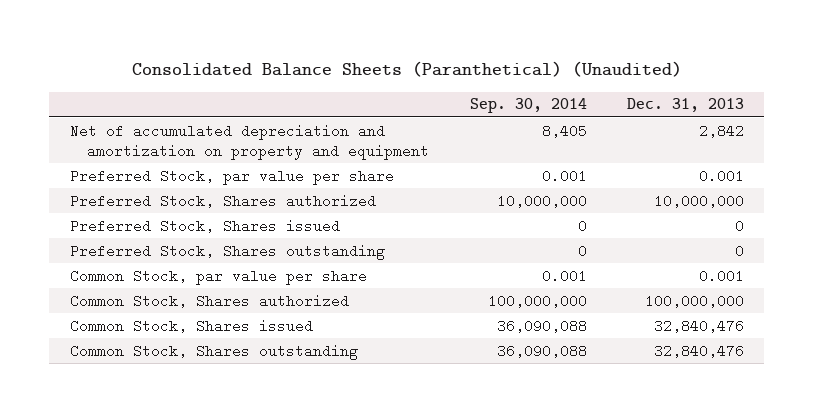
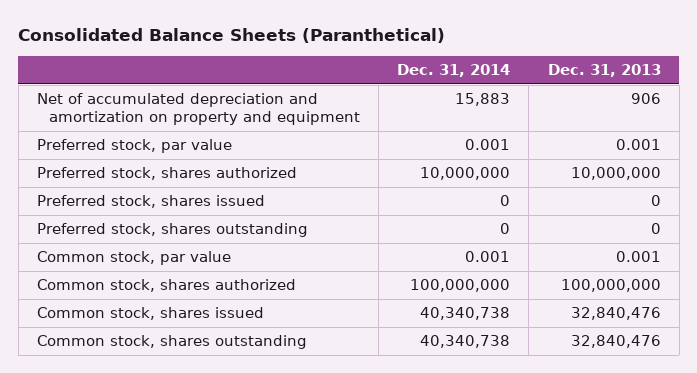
[131,61,682,78] Consolidated Balance Sheets (Paranthetical) (Unaudited) -> [18,28,446,44] Consolidated Balance Sheets (Paranthetical)
[469,98,587,114] Sep. 30, 2014 -> none
none -> [397,64,511,78] Dec. 31, 2014
[699,123,745,138] 2,842 -> [630,93,661,105] 906
[69,168,394,185] Preferred Stock, par value per share -> [36,139,232,154] Preferred stock, par value
[69,193,376,208] Preferred Stock, Shares authorized -> [36,167,297,181] Preferred stock, shares authorized
[69,218,340,233] Preferred Stock, Shares issued -> [36,195,265,209] Preferred stock, shares issued
[69,243,385,260] Preferred Stock, Shares outstanding -> [36,223,308,238] Preferred stock, shares outstanding
[69,268,367,285] Common Stock, par value per share -> [36,251,231,266] Common stock, par value
[69,293,349,308] Common Stock, Shares authorized -> [36,279,296,293] Common stock, shares authorized
[69,318,313,333] Common Stock, Shares issued -> [36,307,264,321] Common stock, shares issued
[69,343,358,360] Common Stock, Shares outstanding -> [36,335,307,350] Common stock, shares outstanding

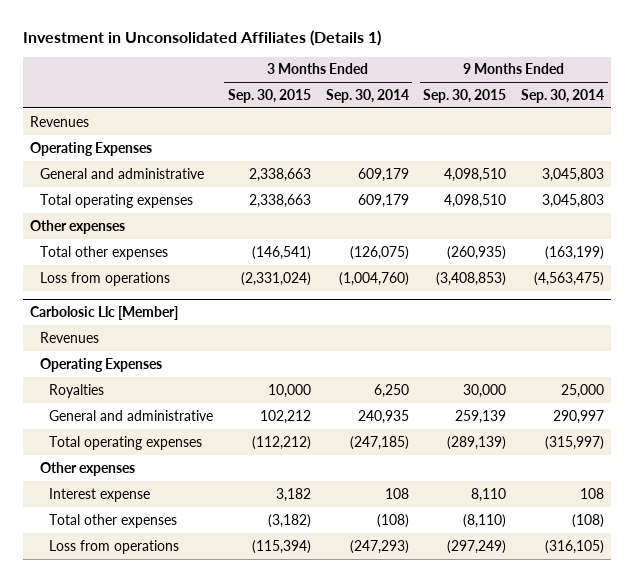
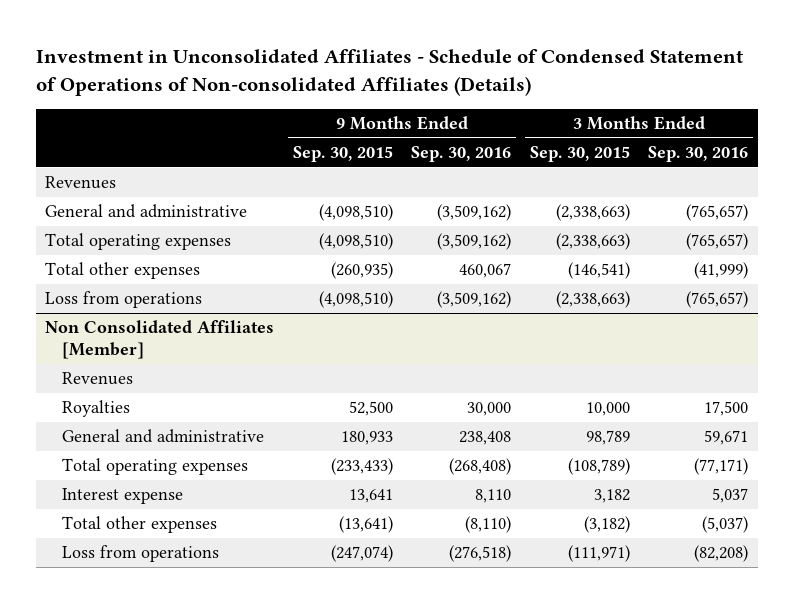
[22,30,381,47] Investment in Unconsolidated Affiliates (Details 1) -> [35,49,743,96] Investment in Unconsolidated Affiliates - Schedule of Condensed Statement of Operations of Non-consolidated Affiliates (Details)
[325,88,409,103] Sep. 30, 2014 -> none
[521,88,605,103] Sep. 30, 2014 -> none
none -> [411,145,512,162] Sep. 30, 2016
none -> [648,145,749,162] Sep. 30, 2016
[30,141,153,156] Operating Expenses -> none
[30,219,126,234] Other expenses -> none
[249,167,312,182] 2,338,663 -> [555,204,630,222] (2,338,663)
[444,167,507,182] 4,098,510 -> [318,204,393,222] (4,098,510)
[249,193,312,208] 2,338,663 -> [555,233,630,251] (2,338,663)
[444,193,507,208] 4,098,510 -> [318,233,393,251] (4,098,510)
[30,305,179,320] Carbolosic Llc [Member] -> none
[241,271,312,286] (2,331,024) -> [555,291,630,309] (2,338,663)
[436,271,507,286] (3,408,853) -> [318,291,393,309] (4,098,510)
none -> [45,320,275,360] Non Consolidated Affiliates [Member]
[39,357,162,372] Operating Expenses -> none
[39,461,135,476] Other expenses -> none
[463,383,507,398] 30,000 -> [348,401,393,417] 52,500
[260,409,312,424] 102,212 -> [585,430,630,446] 98,789
[455,409,507,424] 259,139 -> [340,431,393,446] 180,933
[252,435,312,450] (112,212) -> [567,458,630,476] (108,789)
[447,435,507,450] (289,139) -> [330,458,393,476] (233,433)
[471,487,507,502] 8,110 -> [348,489,393,504] 13,641
[463,513,507,528] (8,110) -> [338,516,393,534] (13,641)
[252,539,312,554] (115,394) -> [567,545,630,563] (111,971)
[447,539,507,554] (297,249) -> [330,545,393,563] (247,074)

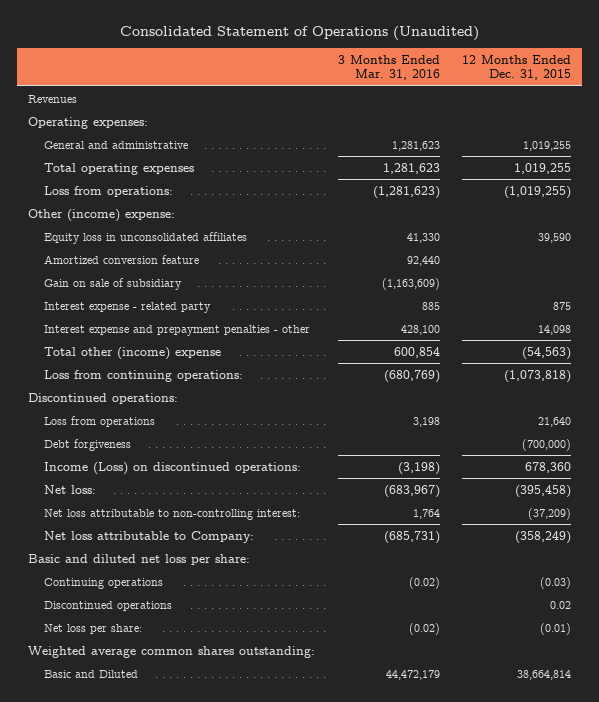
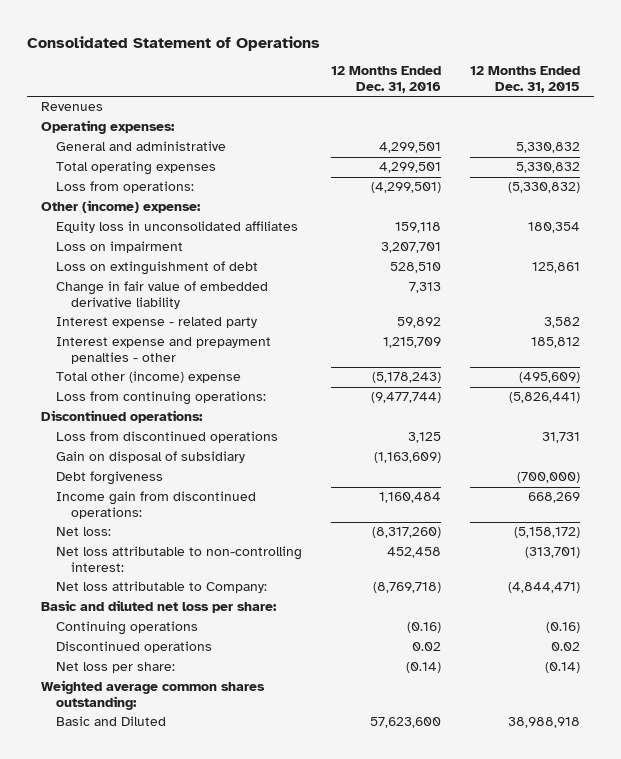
[119,25,479,41] Consolidated Statement of Operations (Unaudited) -> [26,35,320,51] Consolidated Statement of Operations
[337,55,440,81] 3 Months Ended Mar. 31, 2016 -> none
none -> [330,66,441,93] 12 Months Ended Dec. 31, 2016
[522,140,571,151] 1,019,255 -> [515,142,580,154] 5,330,832
[513,162,571,174] 1,019,255 -> [515,162,580,174] 5,330,832
[503,185,571,199] (1,019,255) -> [507,182,580,194] (5,330,832)
[44,254,200,264] Amortized conversion feature -> none
[44,277,183,290] Gain on sale of subsidiary -> none
[537,232,571,243] 39,590 -> [527,222,580,234] 180,354
none -> [56,241,184,254] Loss on impairment
none -> [56,261,259,276] Loss on extinguishment of debt
none -> [56,281,269,310] Change in fair value of embedded derivative liability
[552,301,571,310] 875 -> [543,317,580,329] 3,582
[537,324,571,335] 14,098 -> [530,337,580,349] 185,812
[521,346,571,360] (54,563) -> [518,372,580,384] (495,609)
[503,369,571,383] (1,073,818) -> [508,392,580,404] (5,826,441)
[44,415,156,427] Loss from operations -> [56,431,279,444] Loss from discontinued operations
[537,416,571,427] 21,640 -> [541,432,580,444] 31,731
none -> [56,451,246,464] Gain on disposal of subsidiary
[44,461,302,475] Income (Loss) on discontinued operations: -> [56,491,257,520] Income gain from discontinued operations:
[524,461,571,473] 678,360 -> [527,492,580,504] 668,269
[514,484,571,498] (395,458) -> [513,527,580,539] (5,158,172)
[527,507,571,520] (37,209) -> [524,547,580,559] (313,701)
[514,530,571,544] (358,249) -> [507,582,580,594] (4,844,471)
[539,576,571,589] (0.03) -> [545,622,580,634] (0.16)
[539,622,571,635] (0.01) -> [544,662,580,674] (0.14)
[516,669,571,680] 38,664,814 -> [507,717,580,729] 38,988,918

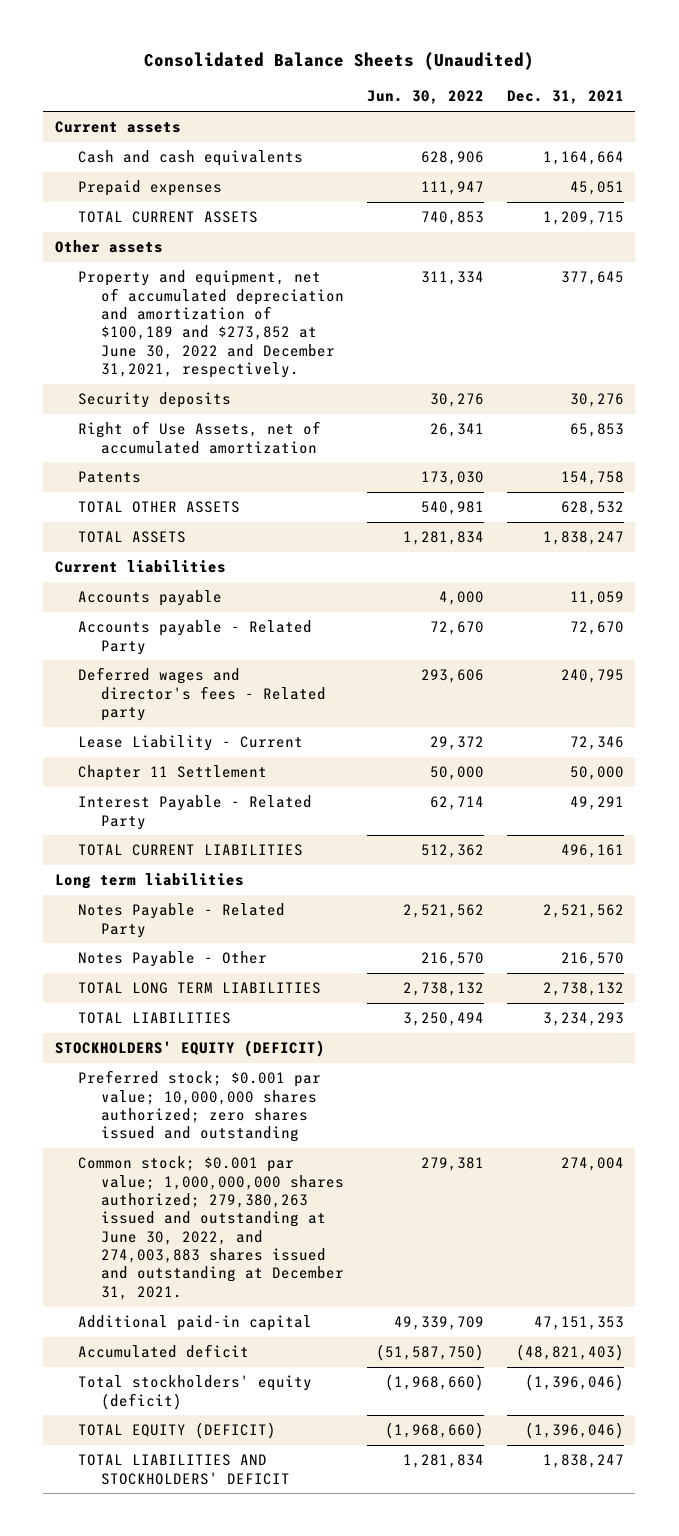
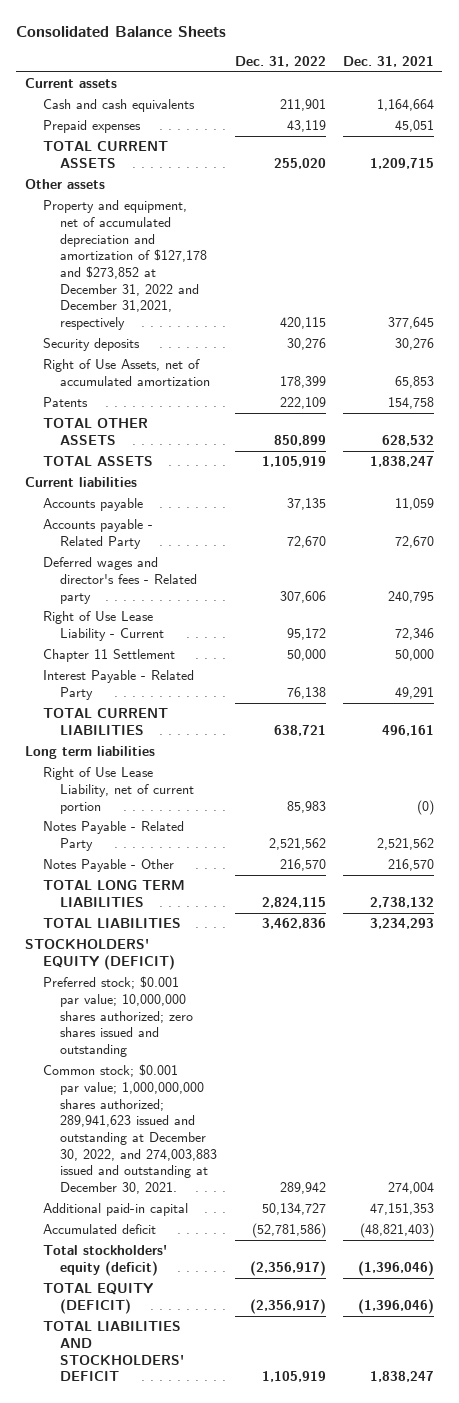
[144,52,535,71] Consolidated Balance Sheets (Unaudited) -> [16,26,227,38] Consolidated Balance Sheets
[367,90,485,105] Jun. 30, 2022 -> none
none -> [234,55,326,67] Dec. 31, 2022
[78,270,345,378] Property and equipment, net of accumulated depreciation and amortization of $100,189 and $273,852 at June 30, 2022 and December 31,2021, respectively. -> [42,200,208,330] Property and equipment, net of accumulated depreciation and amortization of $127,178 and $273,852 at December 31, 2022 and December 31,2021, respectively
[78,735,304,752] Lease Liability - Current -> [42,611,165,641] Right of Use Lease Liability - Current
none -> [42,767,195,814] Right of Use Lease Liability, net of current portion
[78,1156,345,1300] Common stock; $0.001 par value; 1,000,000,000 shares authorized; 279,380,263 issued and outstanding at June 30, 2022, and 274,003,883 shares issued and outstanding at December 31, 2021. -> [42,1064,218,1194] Common stock; $0.001 par value; 1,000,000,000 shares authorized; 289,941,623 issued and outstanding at December 30, 2022, and 274,003,883 issued and outstanding at December 30, 2021.

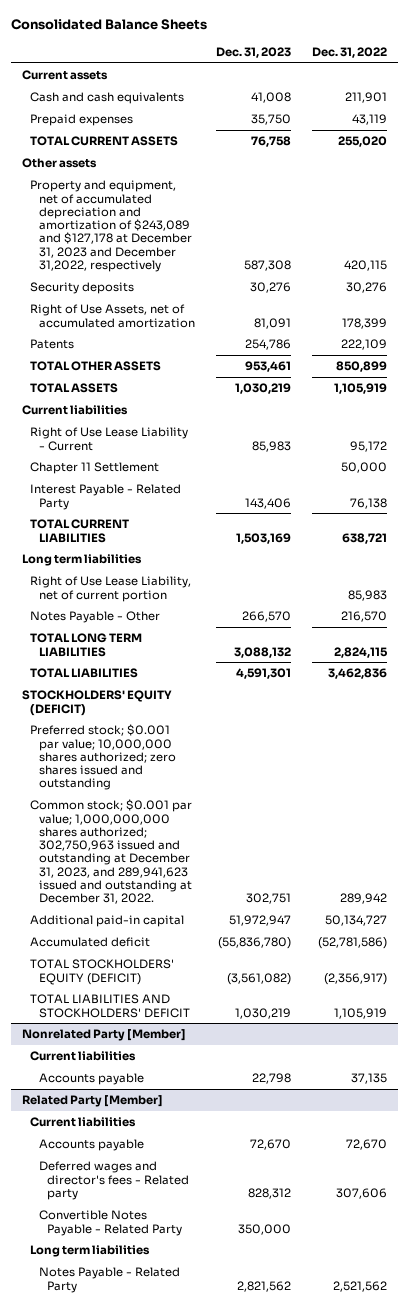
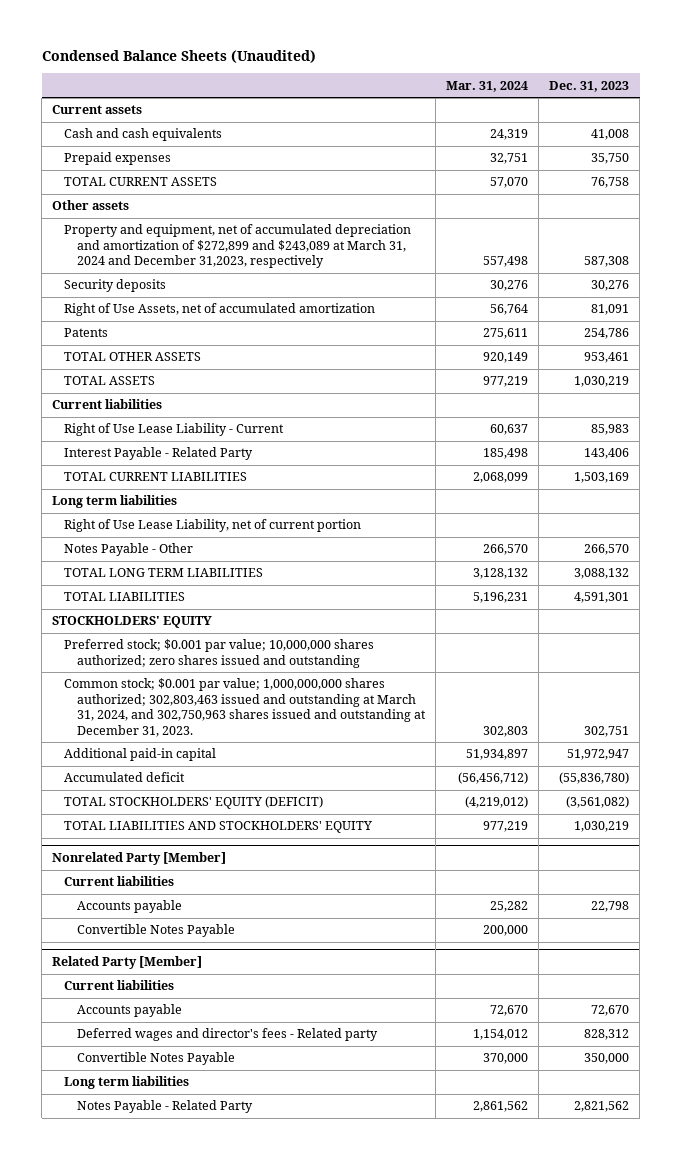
[11,19,208,31] Consolidated Balance Sheets -> [41,49,316,63] Condensed Balance Sheets (Unaudited)
[312,47,388,59] Dec. 31, 2022 -> none
none -> [445,80,528,92] Mar. 31, 2024
[30,180,192,272] Property and equipment, net of accumulated depreciation and amortization of $243,089 and $127,178 at December 31, 2023 and December 31,2022, respectively -> [64,224,412,269] Property and equipment, net of accumulated depreciation and amortization of $272,899 and $243,089 at March 31, 2024 and December 31,2023, respectively
[30,462,160,475] Chapter 11 Settlement -> none
[22,690,173,716] STOCKHOLDERS' EQUITY (DEFICIT) -> [52,616,213,629] STOCKHOLDERS' EQUITY
[30,799,193,905] Common stock; $0.001 par value; 1,000,000,000 shares authorized; 302,750,963 issued and outstanding at December 31, 2023, and 289,941,623 issued and outstanding at December 31, 2022. -> [64,678,426,737] Common stock; $0.001 par value; 1,000,000,000 shares authorized; 302,803,463 issued and outstanding at March 31, 2024, and 302,750,963 shares issued and outstanding at December 31, 2023.
[30,994,190,1018] TOTAL LIABILITIES AND STOCKHOLDERS' DEFICIT -> [64,821,373,834] TOTAL LIABILITIES AND STOCKHOLDERS' EQUITY
none -> [76,924,235,938] Convertible Notes Payable
[38,1210,183,1236] Convertible Notes Payable - Related Party -> [76,1052,235,1066] Convertible Notes Payable

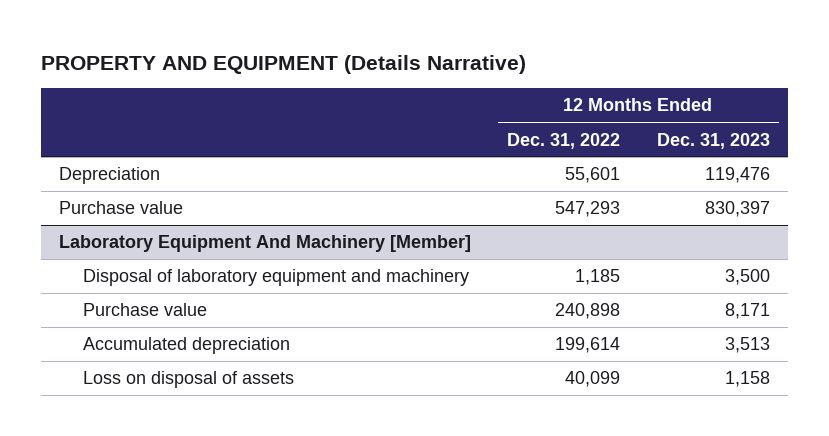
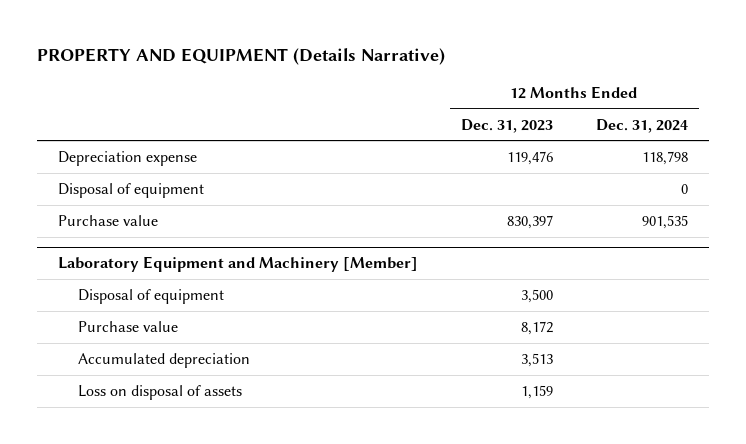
[507,132,621,149] Dec. 31, 2022 -> none
none -> [595,118,688,133] Dec. 31, 2024
[59,167,161,185] Depreciation -> [57,150,197,166] Depreciation expense
none -> [57,182,204,198] Disposal of equipment
[59,235,472,253] Laboratory Equipment And Machinery [Member] -> [57,256,418,273] Laboratory Equipment and Machinery [Member]
[83,269,470,287] Disposal of laboratory equipment and machinery -> [78,288,225,304] Disposal of equipment
[724,303,770,320] 8,171 -> [520,320,553,335] 8,172
[724,371,770,388] 1,158 -> [520,384,553,399] 1,159

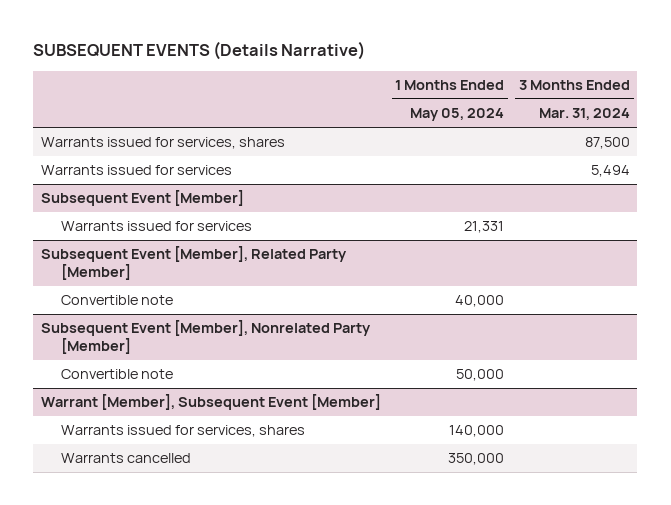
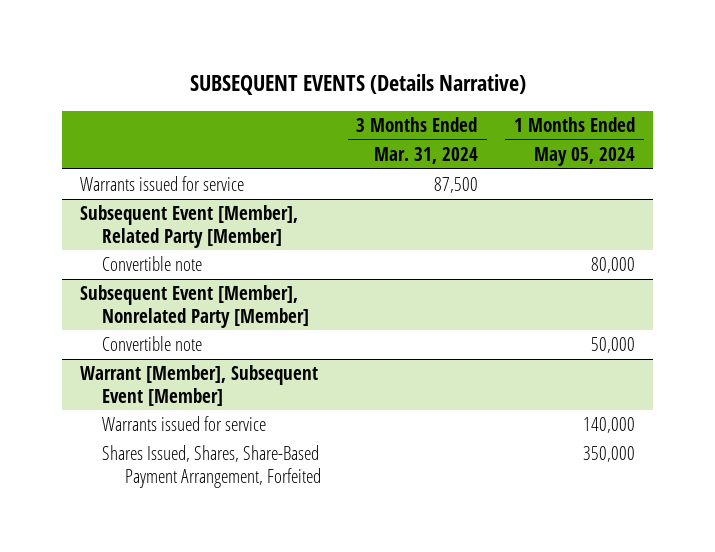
[40,165,232,176] Warrants issued for services -> none
[40,190,244,207] Subsequent Event [Member] -> none
[60,221,252,232] Warrants issued for services -> none
[40,137,285,150] Warrants issued for services, shares -> [79,176,244,192] Warrants issued for service
[455,295,505,308] 40,000 -> [591,257,636,274] 80,000
[60,425,305,438] Warrants issued for services, shares -> [102,416,267,432] Warrants issued for service
[60,453,191,464] Warrants cancelled -> [102,445,321,488] Shares Issued, Shares, Share-Based Payment Arrangement, Forfeited

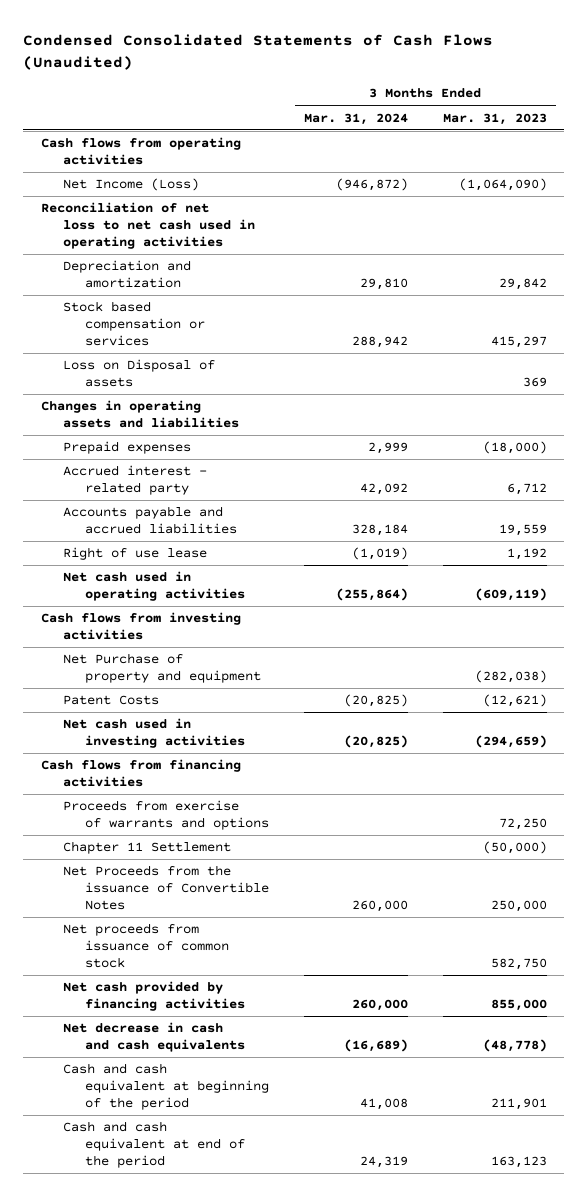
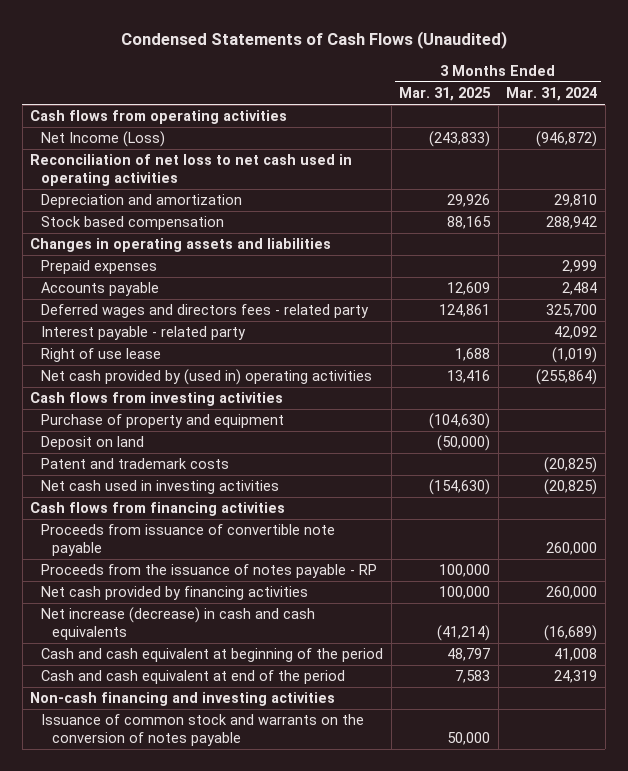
[22,33,493,70] Condensed Consolidated Statements of Cash Flows (Unaudited) -> [120,30,507,49] Condensed Statements of Cash Flows (Unaudited)
[442,112,547,125] Mar. 31, 2023 -> none
none -> [399,87,492,102] Mar. 31, 2025
[62,359,215,388] Loss on Disposal of assets -> none
[62,301,205,347] Stock based compensation or services -> [41,216,225,231] Stock based compensation
[62,506,237,535] Accounts payable and accrued liabilities -> none
none -> [41,282,160,297] Accounts payable
none -> [41,304,370,319] Deferred wages and directors fees - related party
[62,465,207,496] Accrued interest - related party -> [41,326,247,341] Interest payable - related party
[62,571,245,602] Net cash used in operating activities -> [41,369,373,386] Net cash provided by (used in) operating activities
[62,653,261,684] Net Purchase of property and equipment -> [41,414,285,429] Purchase of property and equipment
none -> [41,436,145,451] Deposit on land
[62,695,159,706] Patent Costs -> [41,458,230,470] Patent and trademark costs
[62,800,269,831] Proceeds from exercise of warrants and options -> none
[62,841,231,855] Chapter 11 Settlement -> none
[62,923,229,969] Net proceeds from issuance of common stock -> none
[62,865,269,911] Net Proceeds from the issuance of Convertible Notes -> [41,524,336,557] Proceeds from issuance of convertible note payable
none -> [41,564,378,579] Proceeds from the issuance of notes payable - RP
[62,1022,245,1053] Net decrease in cash and cash equivalents -> [41,607,316,641] Net increase (decrease) in cash and cash equivalents
none -> [30,692,336,707] Non-cash financing and investing activities
none -> [41,714,365,747] Issuance of common stock and warrants on the conversion of notes payable

